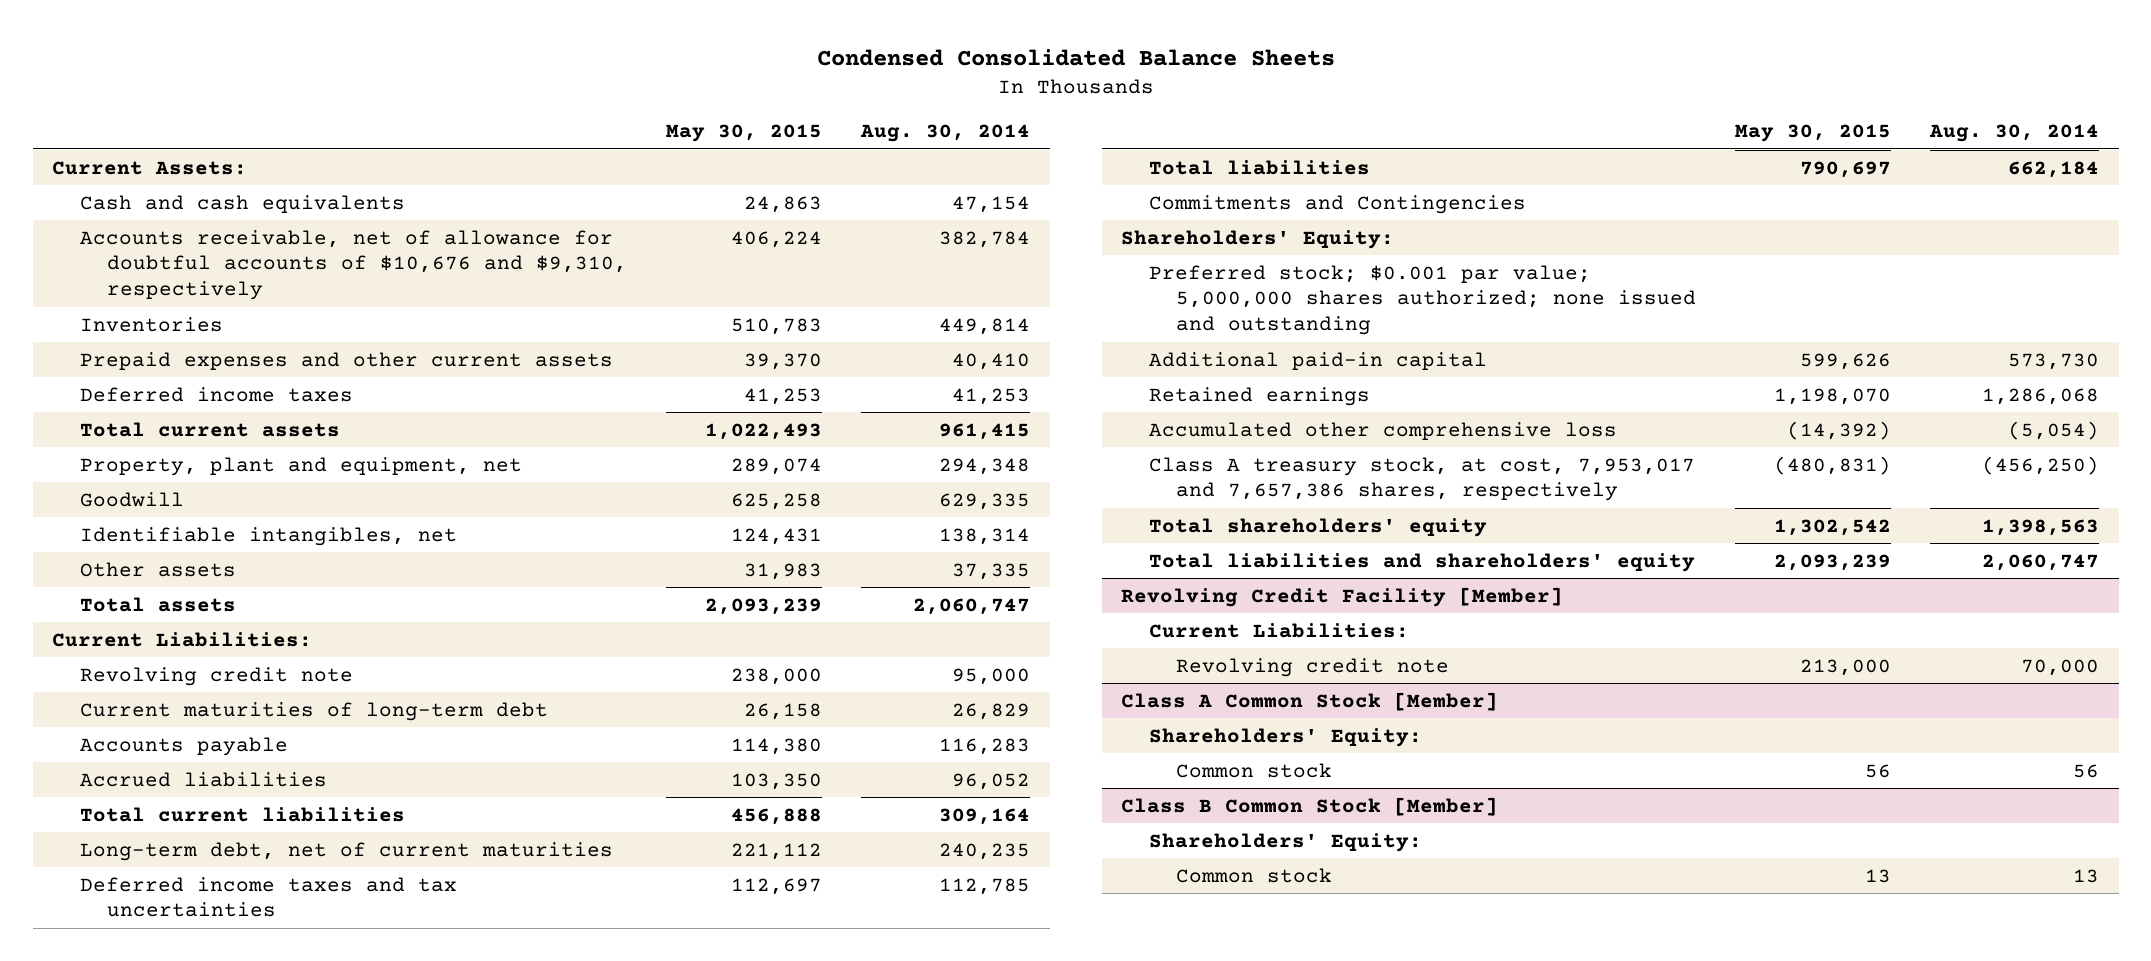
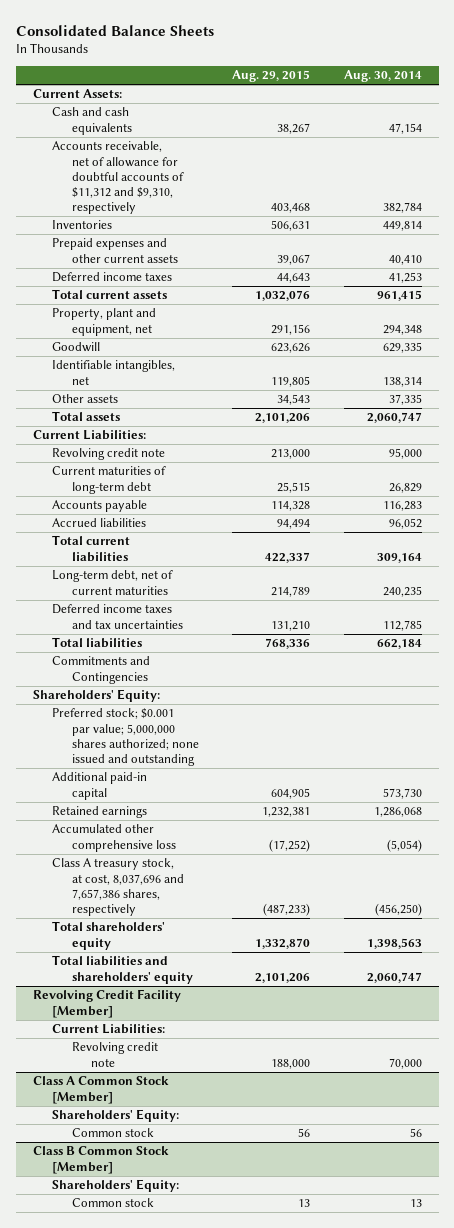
[816,48,1335,66] Condensed Consolidated Balance Sheets -> [15,24,214,36] Consolidated Balance Sheets
[666,124,823,143] May 30, 2015 -> none
none -> [232,70,311,83] Aug. 29, 2015
[79,229,628,300] Accounts receivable, net of allowance for doubtful accounts of $10,676 and $9,310, respectively -> [52,141,184,214] Accounts receivable, net of allowance for doubtful accounts of $11,312 and $9,310, respectively
[1148,456,1695,502] Class A treasury stock, at cost, 7,953,017 and 7,657,386 shares, respectively -> [52,858,184,916] Class A treasury stock, at cost, 8,037,696 and 7,657,386 shares, respectively

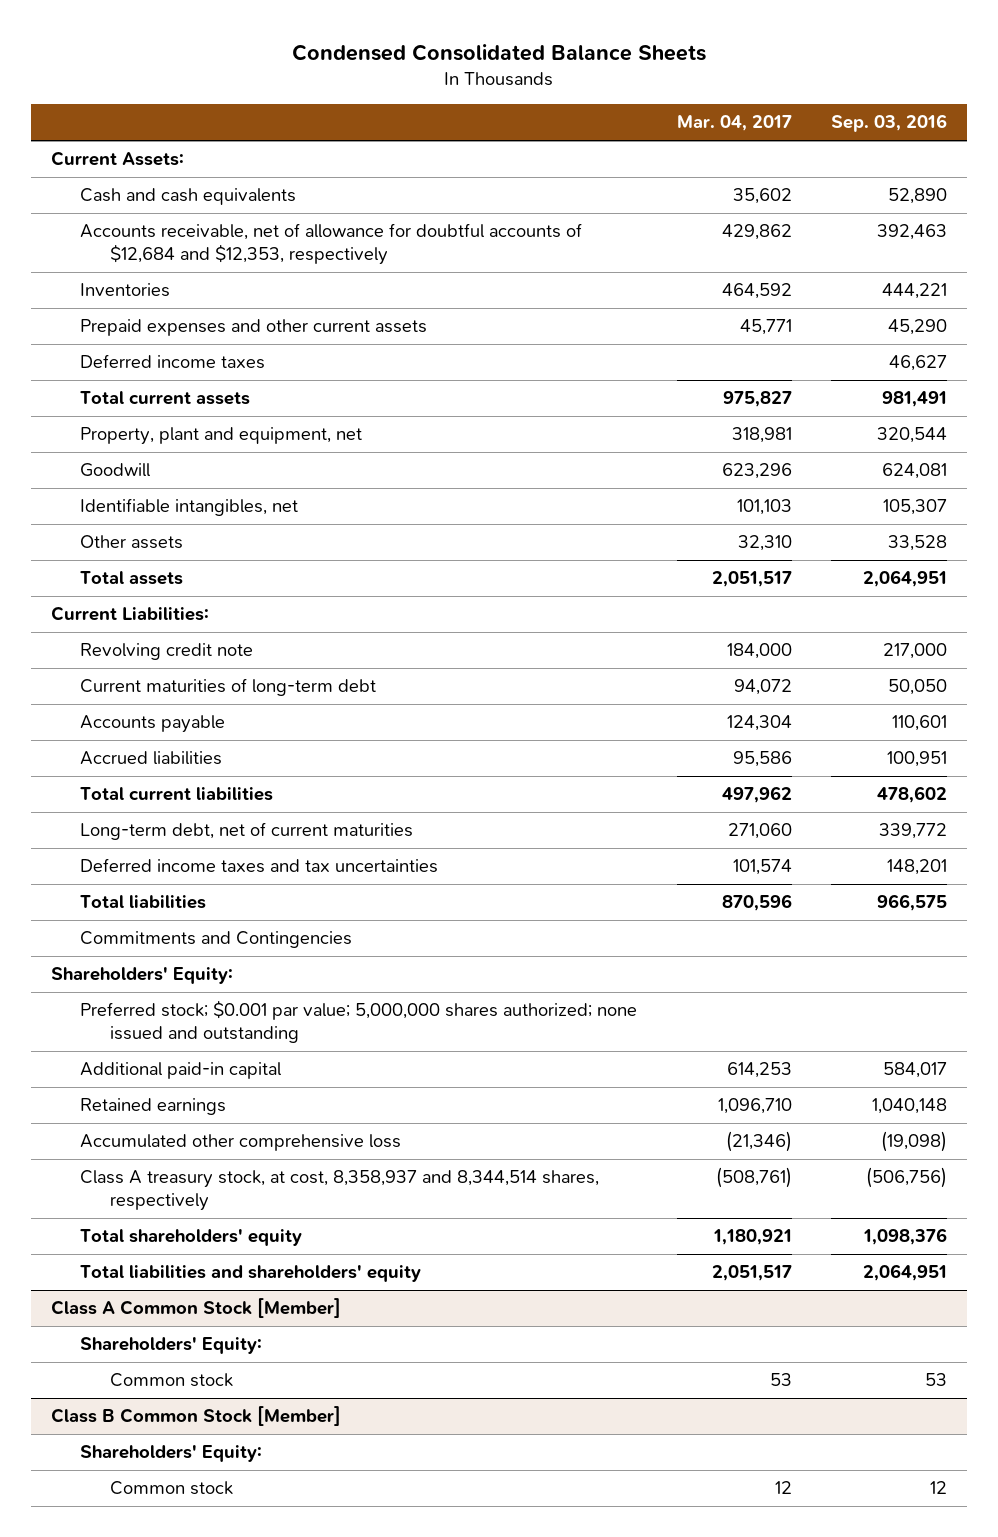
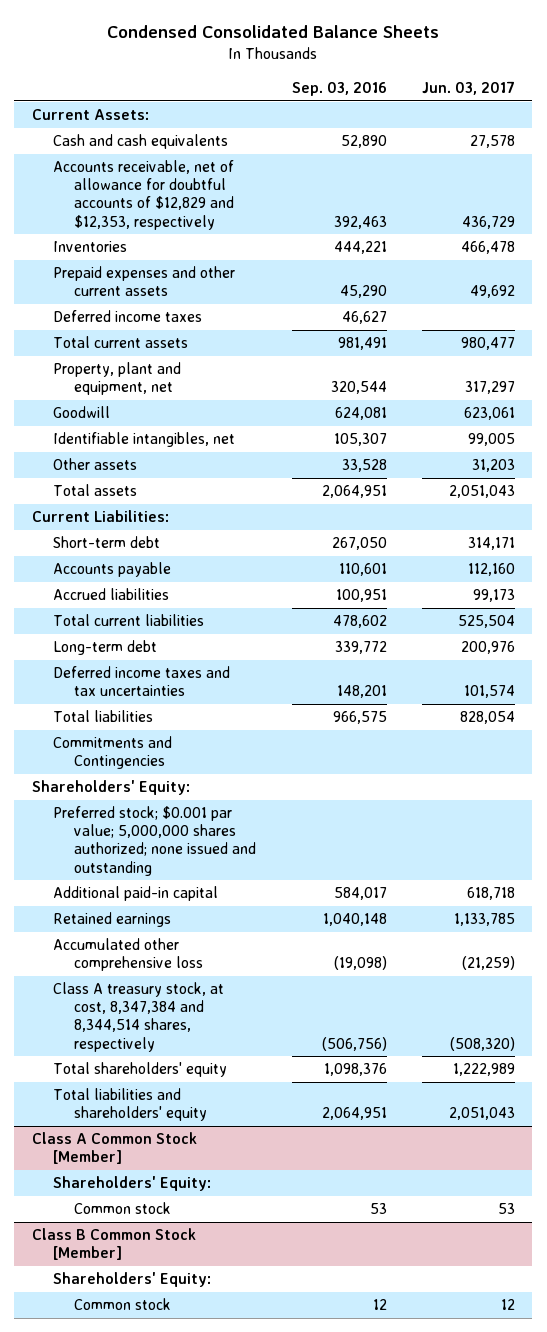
[676,115,792,132] Mar. 04, 2017 -> none
none -> [421,81,515,96] Jun. 03, 2017
[80,223,583,265] Accounts receivable, net of allowance for doubtful accounts of $12,684 and $12,353, respectively -> [53,160,235,230] Accounts receivable, net of allowance for doubtful accounts of $12,829 and $12,353, respectively
[80,643,254,661] Revolving credit note -> none
[80,678,377,697] Current maturities of long-term debt -> none
none -> [53,536,161,549] Short-term debt
[80,822,414,841] Long-term debt, net of current maturities -> [53,640,158,656] Long-term debt
[80,1170,600,1211] Class A treasury stock, at cost, 8,358,937 and 8,344,514 shares, respectively -> [53,982,225,1052] Class A treasury stock, at cost, 8,347,384 and 8,344,514 shares, respectively

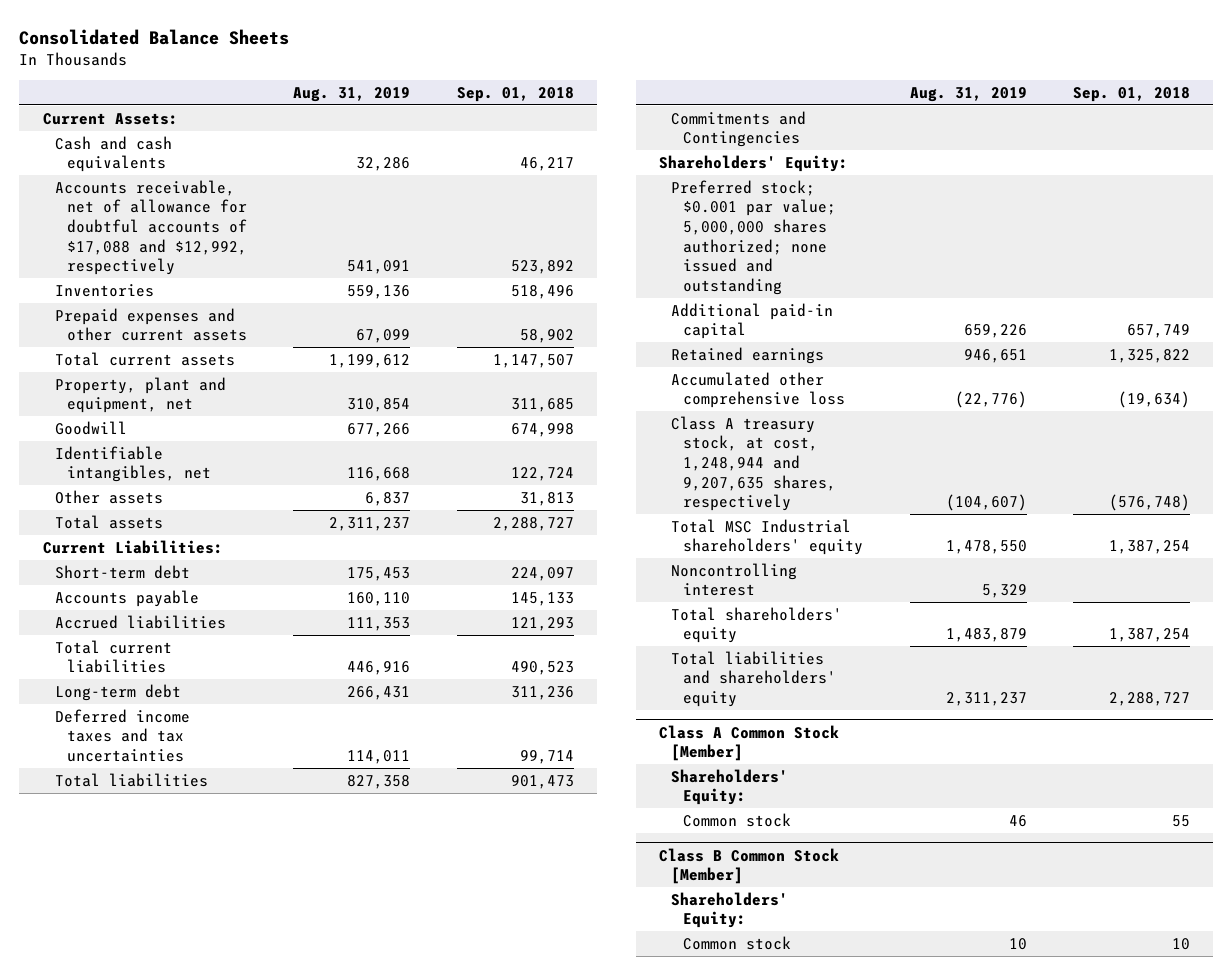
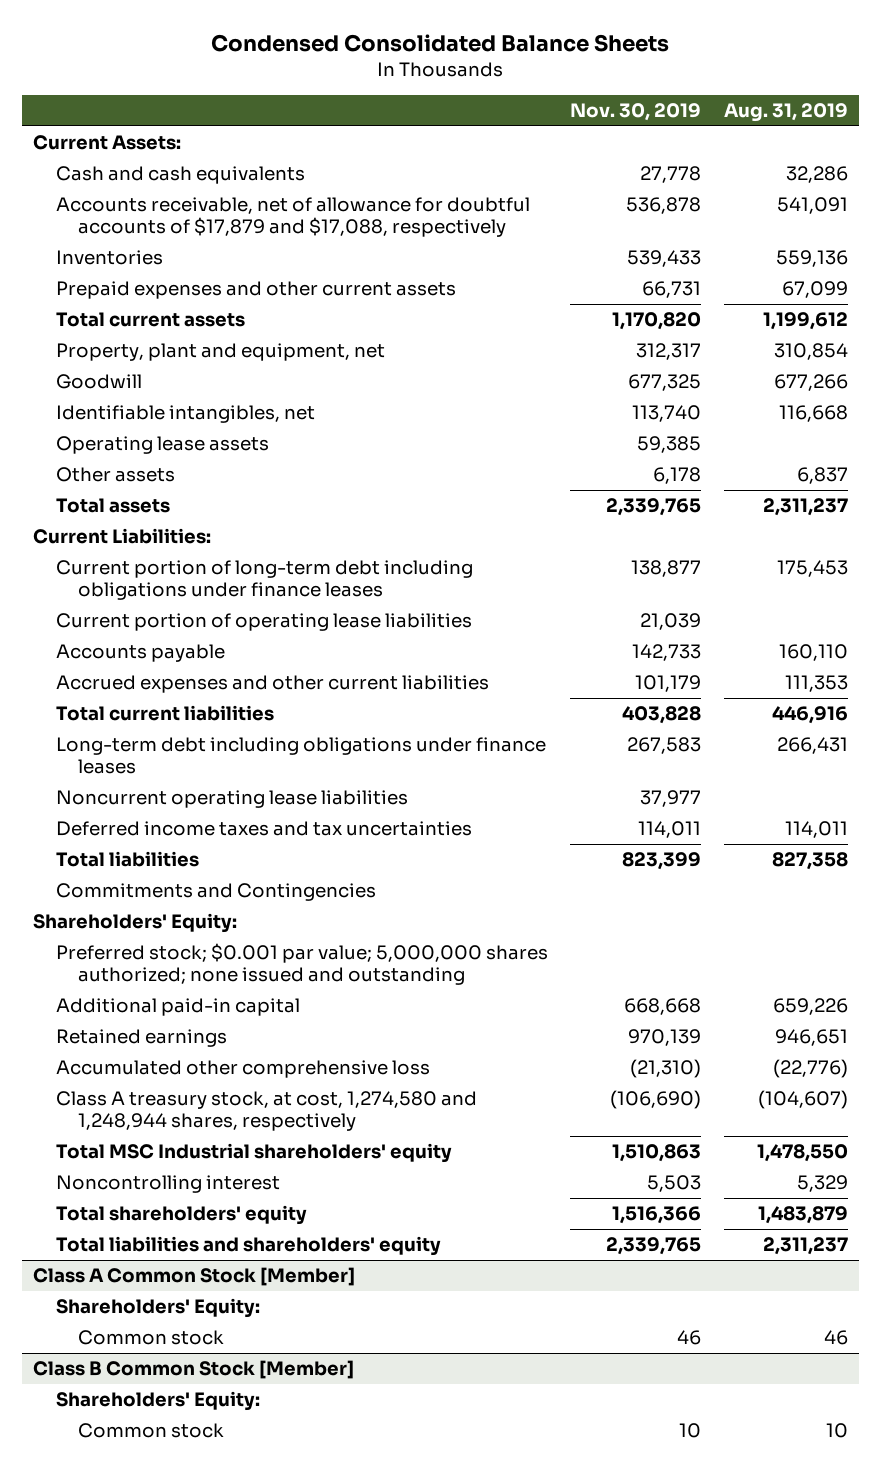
[19,28,290,45] Consolidated Balance Sheets -> [211,33,670,52] Condensed Consolidated Balance Sheets
[456,86,574,102] Sep. 01, 2018 -> none
none -> [570,102,702,121] Nov. 30, 2019
[54,179,247,276] Accounts receivable, net of allowance for doubtful accounts of $17,088 and $12,992, respectively -> [55,197,530,238] Accounts receivable, net of allowance for doubtful accounts of $17,879 and $17,088, respectively
none -> [55,436,269,455] Operating lease assets
[54,564,190,579] Short-term debt -> [55,560,473,601] Current portion of long-term debt including obligations under finance leases
none -> [55,613,472,632] Current portion of operating lease liabilities
[54,614,226,629] Accrued liabilities -> [55,675,489,694] Accrued expenses and other current liabilities
[54,683,181,701] Long-term debt -> [55,737,546,775] Long-term debt including obligations under finance leases
none -> [55,790,408,809] Noncurrent operating lease liabilities
[671,415,837,512] Class A treasury stock, at cost, 1,248,944 and 9,207,635 shares, respectively -> [55,1091,477,1132] Class A treasury stock, at cost, 1,274,580 and 1,248,944 shares, respectively

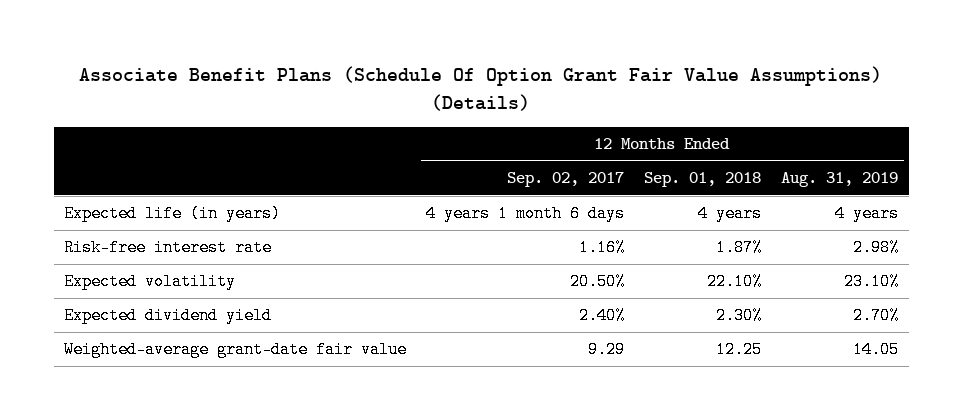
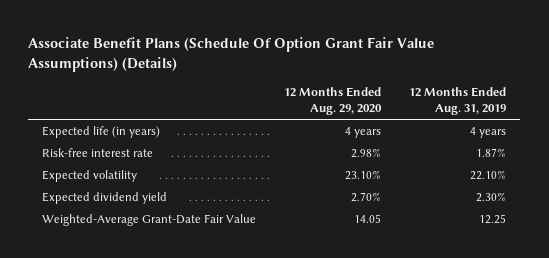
[506,172,624,188] Sep. 02, 2017 -> none
[644,172,762,188] Sep. 01, 2018 -> none
none -> [284,86,383,116] 12 Months Ended Aug. 29, 2020
[853,239,900,257] 2.98% -> [476,148,507,158] 1.87%
[844,273,900,291] 23.10% -> [470,170,507,181] 22.10%
[853,307,900,325] 2.70% -> [476,192,507,203] 2.30%
[63,341,407,359] Weighted-average grant-date fair value -> [42,214,257,227] Weighted-Average Grant-Date Fair Value
[853,341,900,359] 14.05 -> [479,214,507,225] 12.25

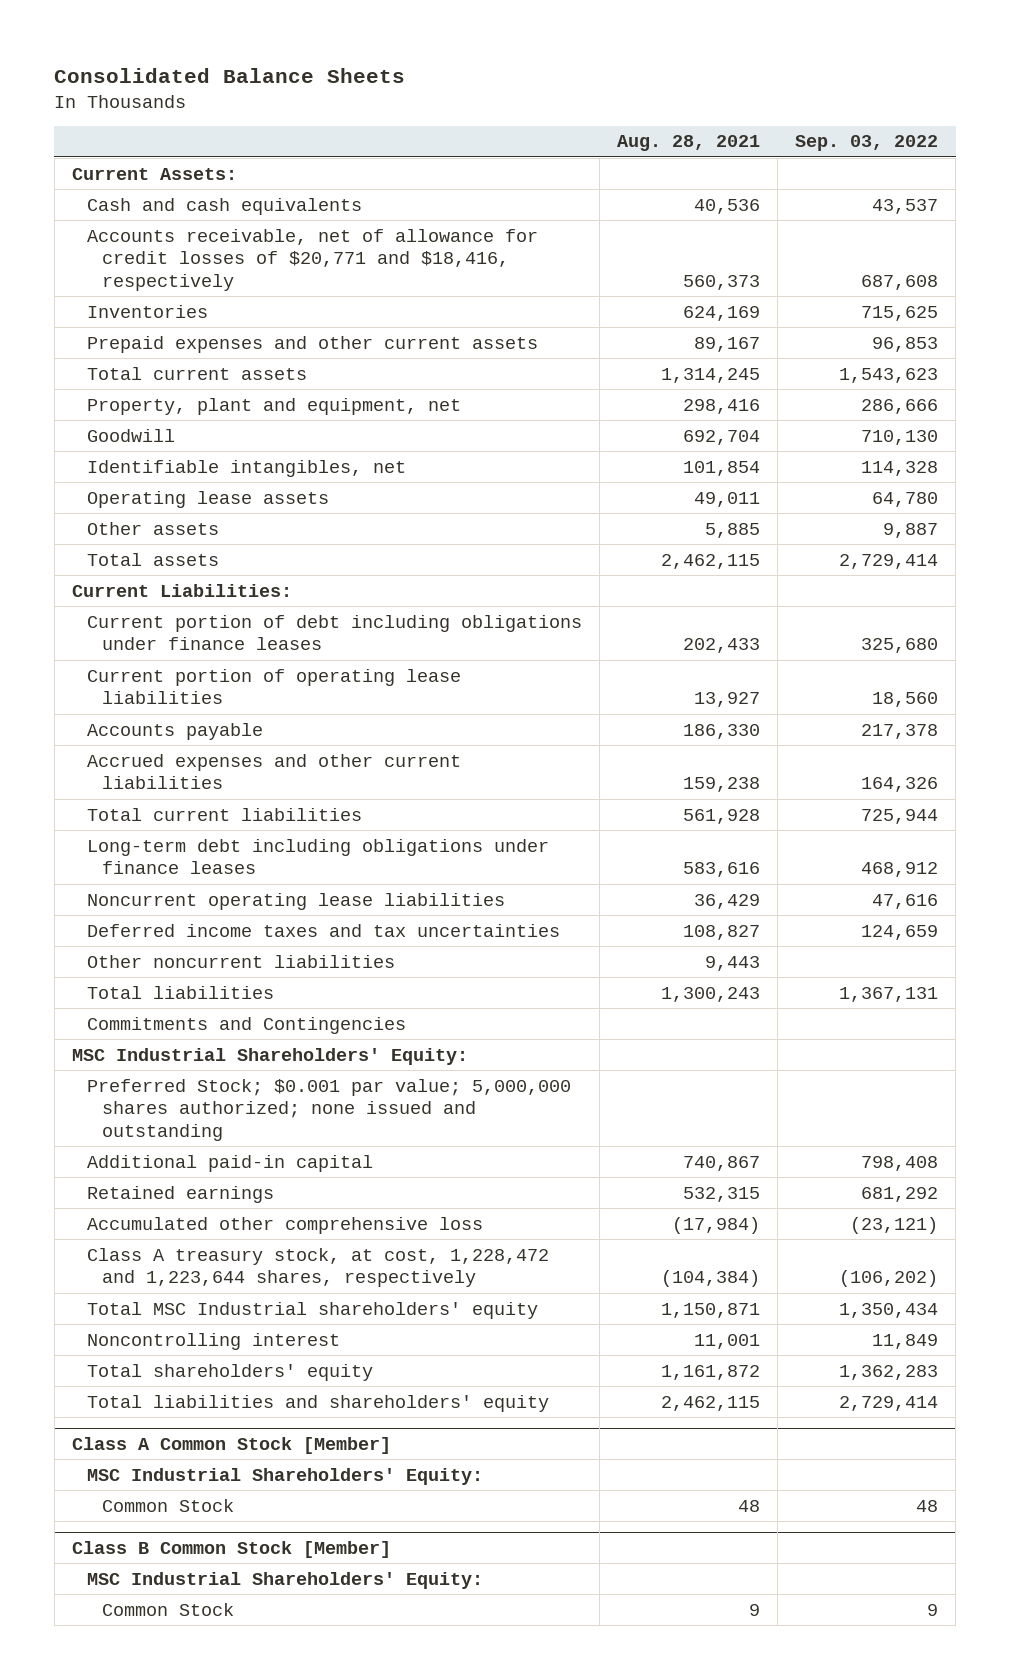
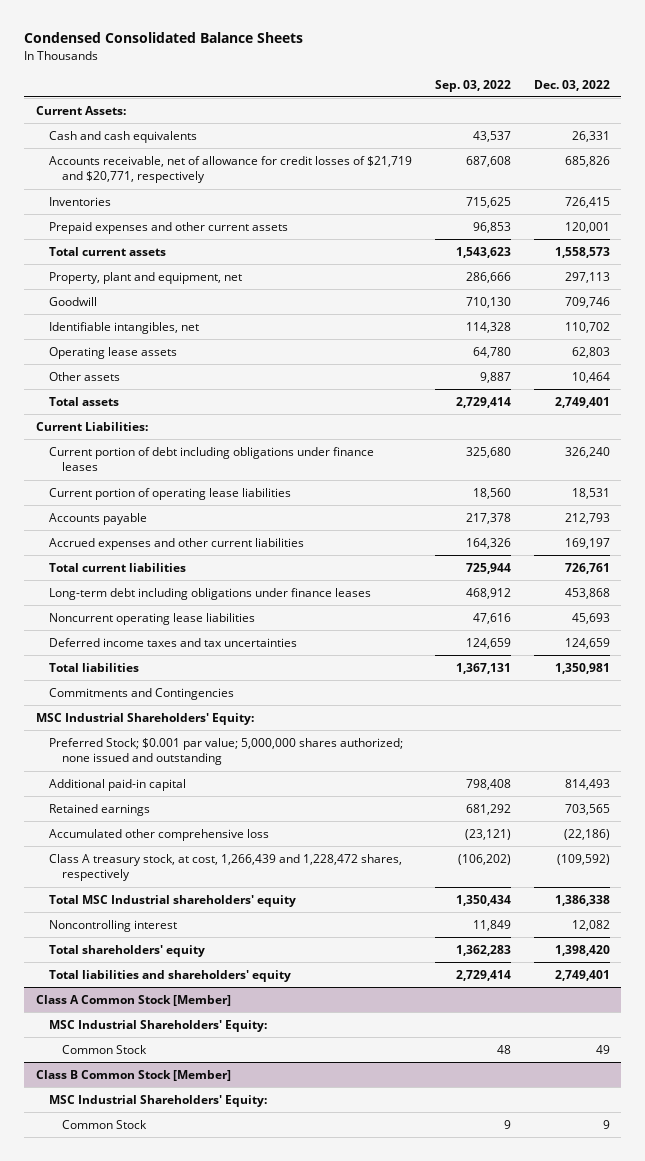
[54,67,406,83] Consolidated Balance Sheets -> [24,32,304,44] Condensed Consolidated Balance Sheets
[616,135,760,152] Aug. 28, 2021 -> none
none -> [533,79,610,91] Dec. 03, 2022
[86,228,538,291] Accounts receivable, net of allowance for credit losses of $20,771 and $18,416, respectively -> [48,155,412,184] Accounts receivable, net of allowance for credit losses of $21,719 and $20,771, respectively
[86,954,395,968] Other noncurrent liabilities -> none
[86,1247,549,1288] Class A treasury stock, at cost, 1,228,472 and 1,223,644 shares, respectively -> [48,853,402,882] Class A treasury stock, at cost, 1,266,439 and 1,228,472 shares, respectively

